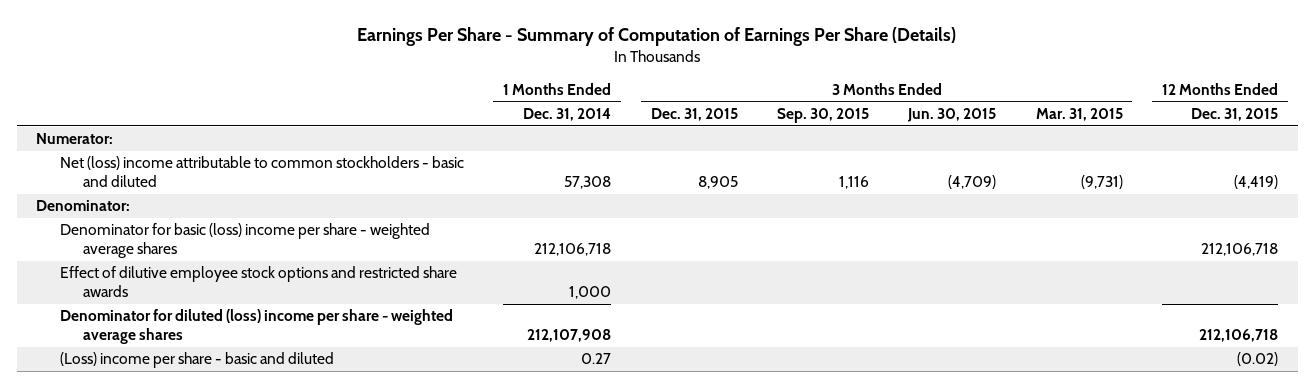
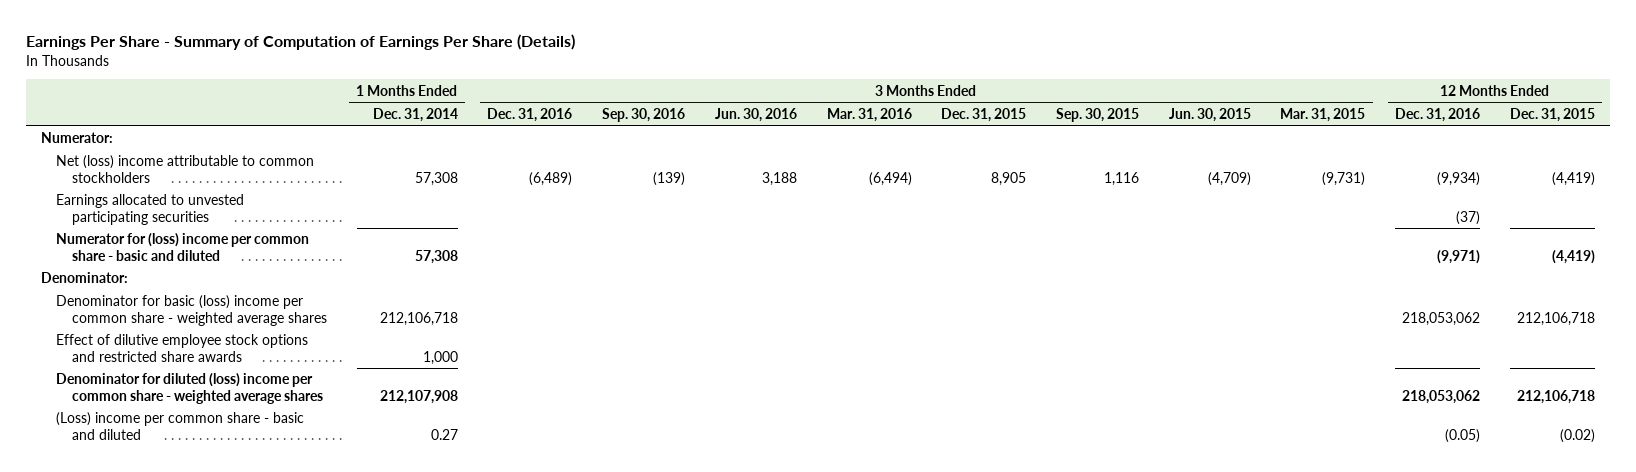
none -> [487,107,573,122] Dec. 31, 2016
none -> [602,107,686,122] Sep. 30, 2016
none -> [714,107,797,122] Jun. 30, 2016
none -> [826,107,912,122] Mar. 31, 2016
none -> [1395,107,1481,122] Dec. 31, 2016
[59,156,464,188] Net (loss) income attributable to common stockholders - basic and diluted -> [56,155,315,183] Net (loss) income attributable to common stockholders
none -> [56,194,245,225] Earnings allocated to unvested participating securities
none -> [56,233,310,261] Numerator for (loss) income per common share - basic and diluted
[59,223,430,259] Denominator for basic (loss) income per share - weighted average shares -> [56,295,327,326] Denominator for basic (loss) income per common share - weighted average shares
[59,309,453,345] Denominator for diluted (loss) income per share - weighted average shares -> [56,373,323,404] Denominator for diluted (loss) income per common share - weighted average shares
[59,352,334,369] (Loss) income per share - basic and diluted -> [56,412,305,440] (Loss) income per common share - basic and diluted

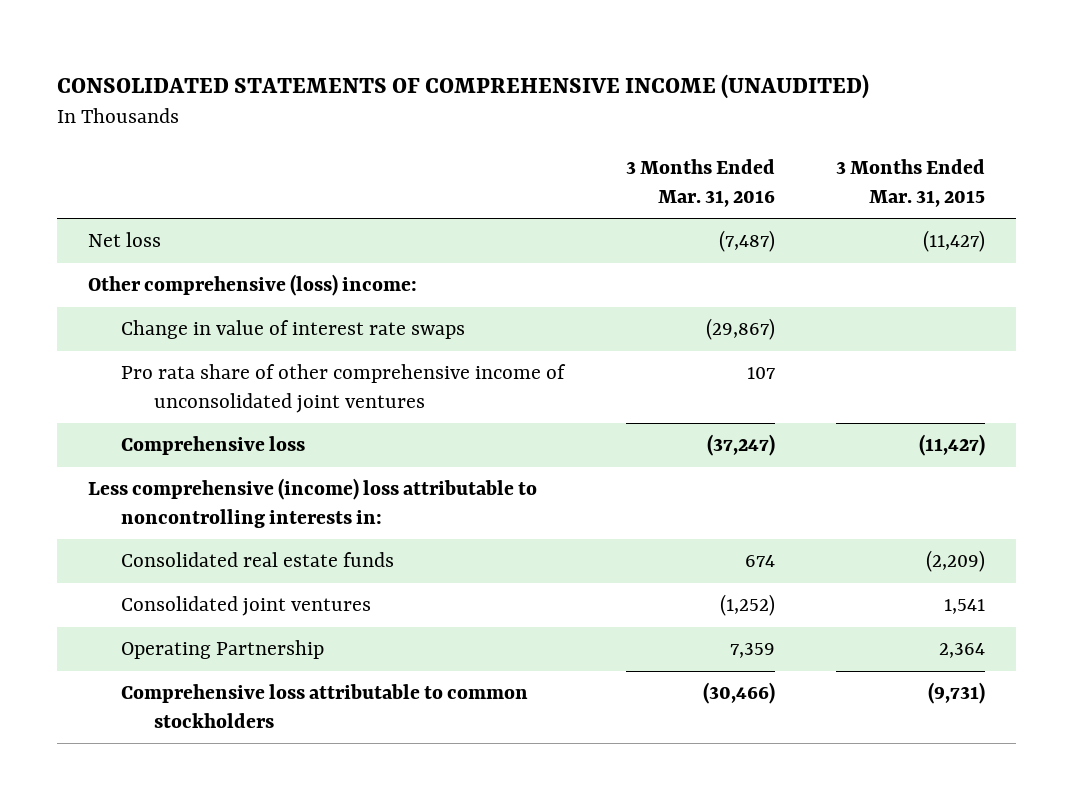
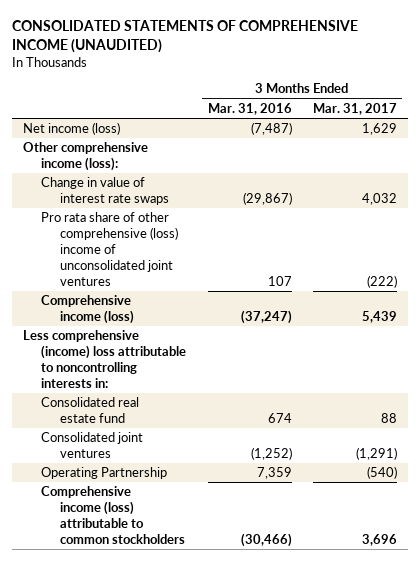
[836,159,986,207] 3 Months Ended Mar. 31, 2015 -> none
none -> [313,102,398,115] Mar. 31, 2017
[88,232,162,248] Net loss -> [22,122,120,136] Net income (loss)
[88,274,418,297] Other comprehensive (loss) income: -> [22,142,148,172] Other comprehensive income (loss):
[121,364,567,413] Pro rata share of other comprehensive income of unconsolidated joint ventures -> [41,212,178,286] Pro rata share of other comprehensive (loss) income of unconsolidated joint ventures
[121,436,306,456] Comprehensive loss -> [41,295,134,325] Comprehensive income (loss)
[121,552,395,568] Consolidated real estate funds -> [41,397,140,424] Consolidated real estate fund
[121,684,529,728] Comprehensive loss attributable to common stockholders -> [41,486,185,544] Comprehensive income (loss) attributable to common stockholders

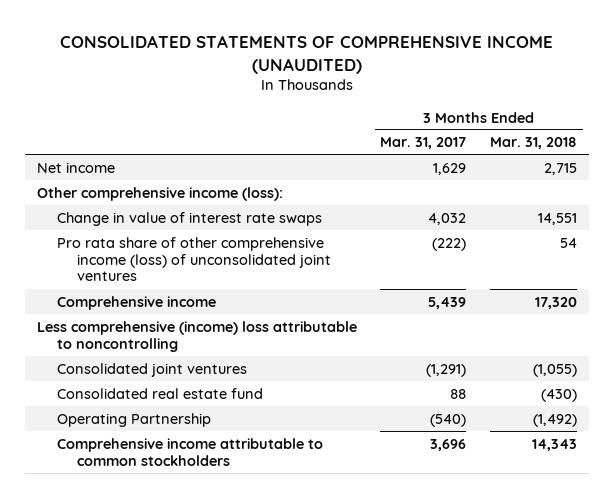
[207,102,292,115] Mar. 31, 2016 -> none
none -> [489,137,577,150] Mar. 31, 2018
[22,122,120,136] Net income (loss) -> [37,161,116,173] Net income
[41,212,178,286] Pro rata share of other comprehensive (loss) income of unconsolidated joint ventures -> [57,236,332,282] Pro rata share of other comprehensive income (loss) of unconsolidated joint ventures
[41,295,134,325] Comprehensive income (loss) -> [57,295,217,310] Comprehensive income
[22,330,187,388] Less comprehensive (income) loss attributable to noncontrolling interests in: -> [37,320,358,352] Less comprehensive (income) loss attributable to noncontrolling
[41,397,140,424] Consolidated real estate fund -> [57,387,264,399] Consolidated real estate fund
[41,486,185,544] Comprehensive income (loss) attributable to common stockholders -> [57,437,324,466] Comprehensive income attributable to common stockholders

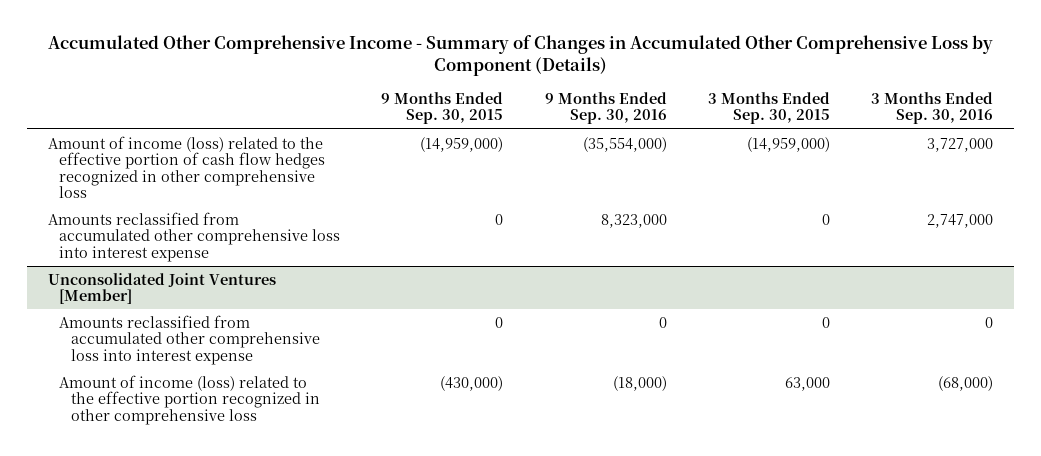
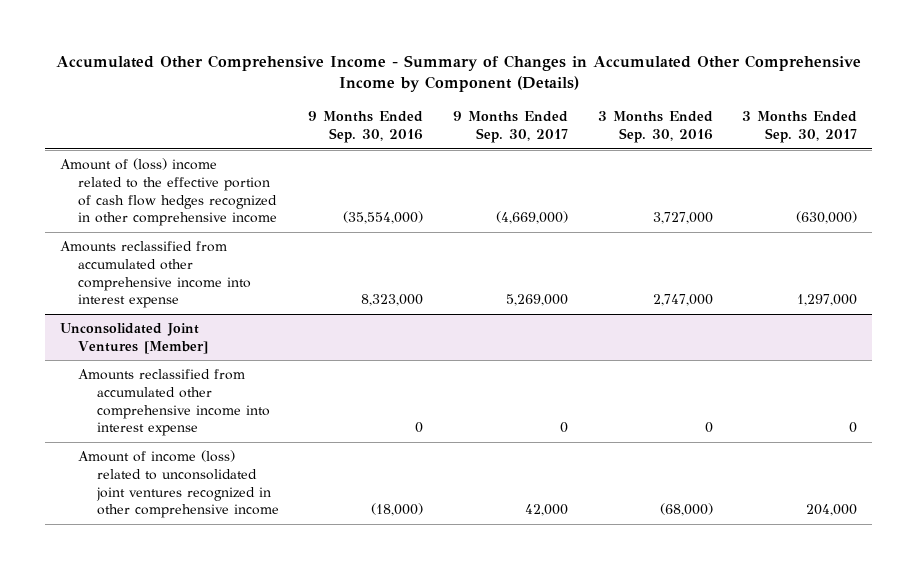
[47,35,993,77] Accumulated Other Comprehensive Income - Summary of Changes in Accumulated Other Comprehensive Loss by Component (Details) -> [55,54,861,93] Accumulated Other Comprehensive Income - Summary of Changes in Accumulated Other Comprehensive Income by Component (Details)
[381,92,504,125] 9 Months Ended Sep. 30, 2015 -> none
[708,92,831,125] 3 Months Ended Sep. 30, 2015 -> none
none -> [452,111,568,144] 9 Months Ended Sep. 30, 2017
none -> [742,111,858,144] 3 Months Ended Sep. 30, 2017
[47,135,326,198] Amount of income (loss) related to the effective portion of cash flow hedges recognized in other comprehensive loss -> [59,158,278,227] Amount of (loss) income related to the effective portion of cash flow hedges recognized in other comprehensive income
[47,211,341,262] Amounts reclassified from accumulated other comprehensive loss into interest expense -> [59,241,252,309] Amounts reclassified from accumulated other comprehensive income into interest expense
[59,314,320,365] Amounts reclassified from accumulated other comprehensive loss into interest expense -> [78,369,270,437] Amounts reclassified from accumulated other comprehensive income into interest expense
[59,374,320,425] Amount of income (loss) related to the effective portion recognized in other comprehensive loss -> [78,450,279,519] Amount of income (loss) related to unconsolidated joint ventures recognized in other comprehensive income

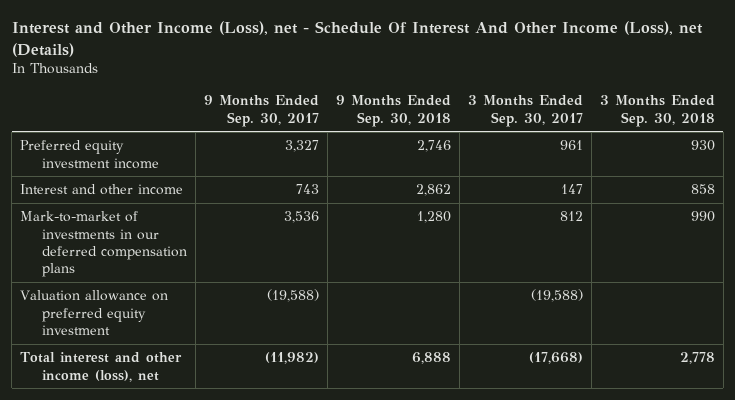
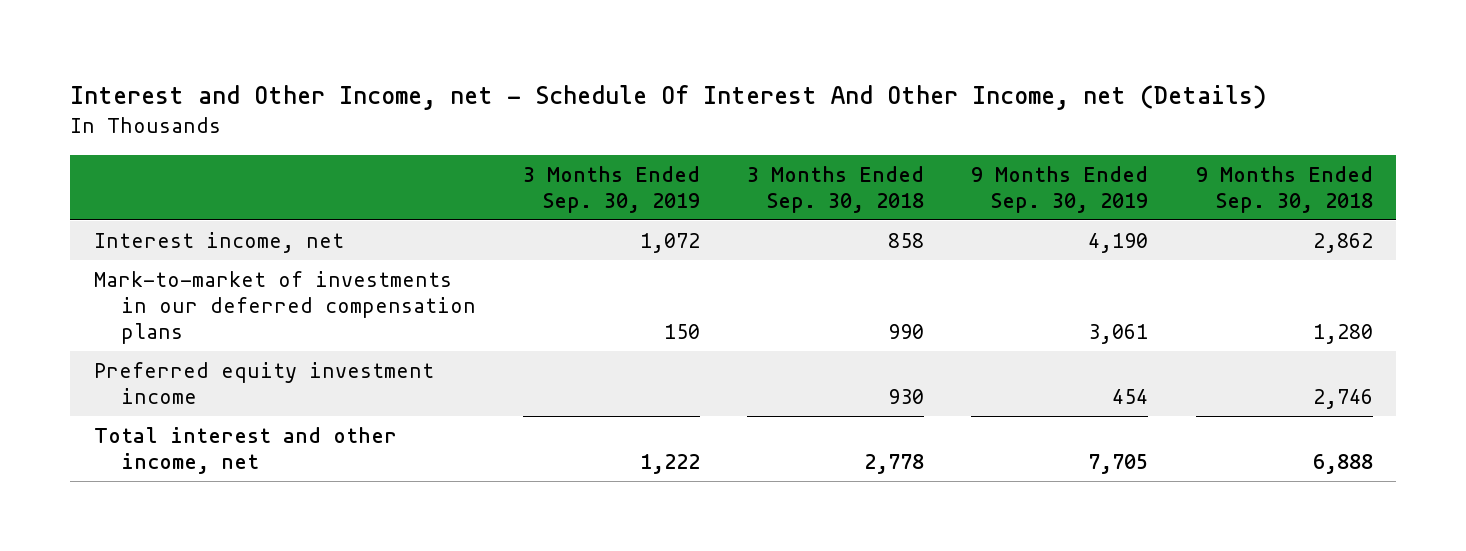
[11,21,703,57] Interest and Other Income (Loss), net - Schedule Of Interest And Other Income (Loss), net (Details) -> [70,84,1268,110] Interest and Other Income, net - Schedule Of Interest And Other Income, net (Details)
[204,95,320,127] 9 Months Ended Sep. 30, 2017 -> none
[467,95,583,127] 3 Months Ended Sep. 30, 2017 -> none
none -> [523,166,701,213] 3 Months Ended Sep. 30, 2019
none -> [971,166,1149,213] 9 Months Ended Sep. 30, 2019
[20,184,184,196] Interest and other income -> [93,232,344,254] Interest income, net
[20,290,169,335] Valuation allowance on preferred equity investment -> none
[20,140,160,169] Preferred equity investment income -> [93,362,434,404] Preferred equity investment income
[20,352,183,382] Total interest and other income (loss), net -> [93,427,397,474] Total interest and other income, net

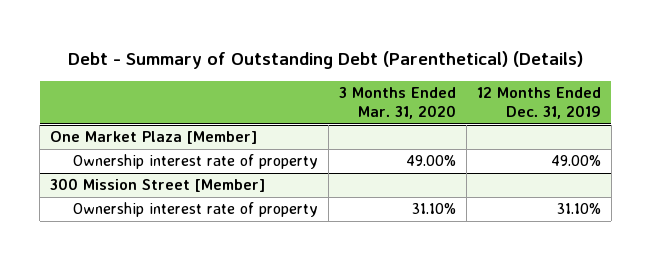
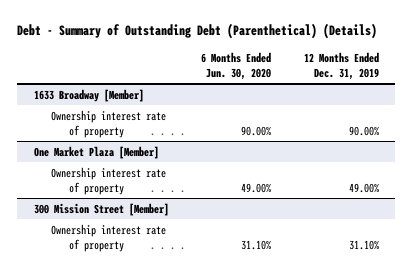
[339,87,457,120] 3 Months Ended Mar. 31, 2020 -> none
none -> [201,51,272,80] 6 Months Ended Jun. 30, 2020
none -> [33,88,144,102] 1633 Broadway [Member]
none -> [51,109,167,138] Ownership interest rate of property

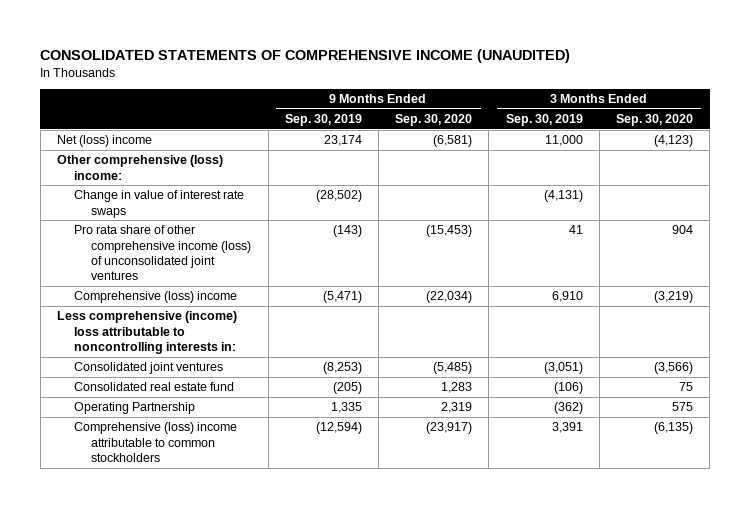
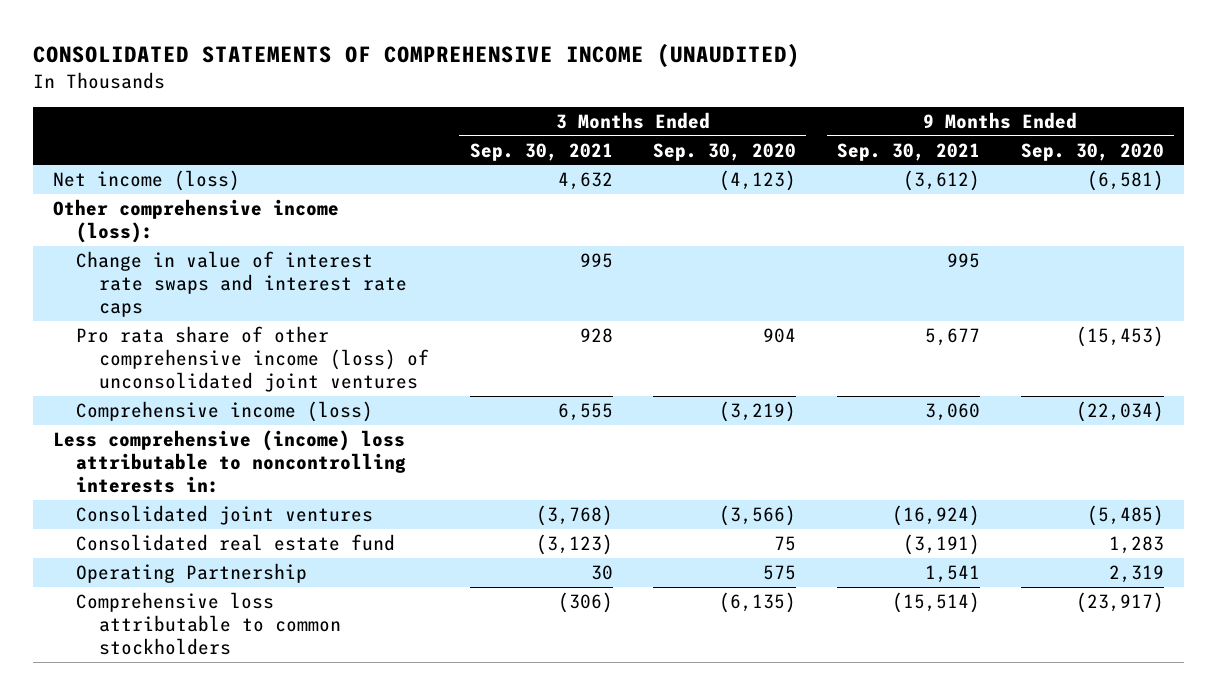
[284,113,362,126] Sep. 30, 2019 -> none
[505,113,583,126] Sep. 30, 2019 -> none
none -> [469,142,613,161] Sep. 30, 2021
none -> [836,142,980,161] Sep. 30, 2021
[57,135,153,148] Net (loss) income -> [53,170,241,192] Net income (loss)
[57,155,224,180] Other comprehensive (loss) income: -> [53,199,340,244] Other comprehensive income (loss):
[74,190,245,218] Change in value of interest rate swaps -> [76,251,407,318] Change in value of interest rate swaps and interest rate caps
[74,291,238,304] Comprehensive (loss) income -> [76,401,374,423] Comprehensive income (loss)
[74,422,238,462] Comprehensive (loss) income attributable to common stockholders -> [76,592,341,656] Comprehensive loss attributable to common stockholders

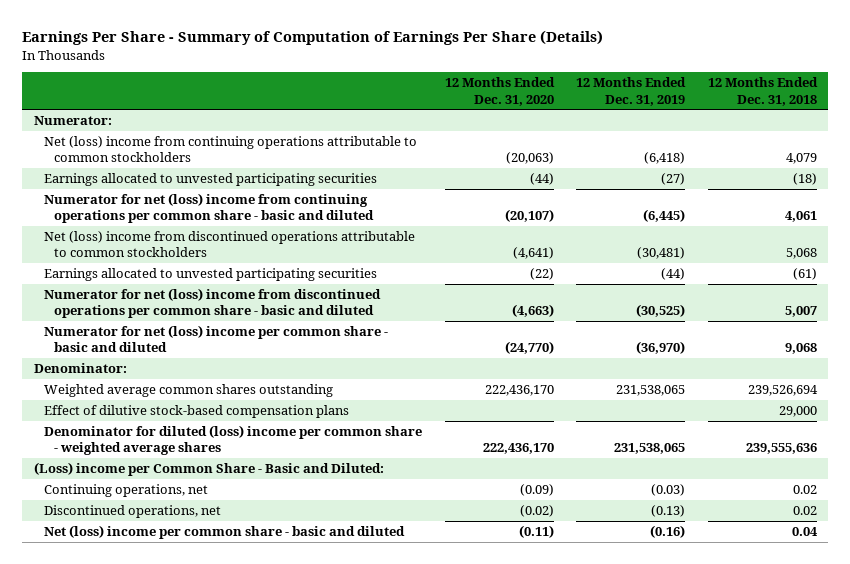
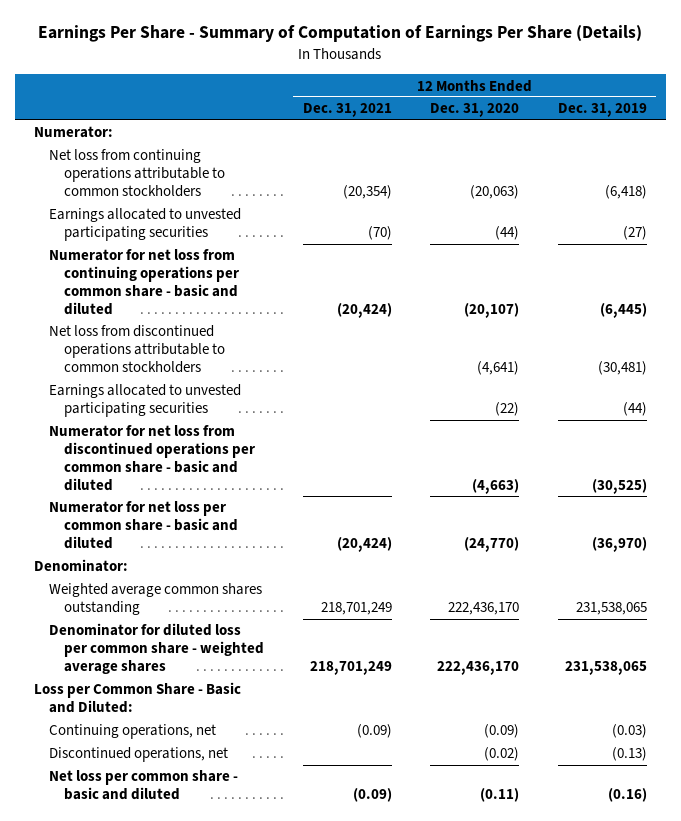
[707,77,818,106] 12 Months Ended Dec. 31, 2018 -> none
none -> [302,103,392,118] Dec. 31, 2021
[43,135,417,163] Net (loss) income from continuing operations attributable to common stockholders -> [49,149,226,198] Net loss from continuing operations attributable to common stockholders
[43,192,375,224] Numerator for net (loss) income from continuing operations per common share - basic and diluted -> [49,249,240,315] Numerator for net loss from continuing operations per common share - basic and diluted
[43,230,415,258] Net (loss) income from discontinued operations attributable to common stockholders -> [49,325,226,374] Net loss from discontinued operations attributable to common stockholders
[43,287,381,319] Numerator for net (loss) income from discontinued operations per common share - basic and diluted -> [49,425,256,491] Numerator for net loss from discontinued operations per common share - basic and diluted
[43,324,388,353] Numerator for net (loss) income per common share - basic and diluted -> [49,501,239,550] Numerator for net loss per common share - basic and diluted
[43,404,349,418] Effect of dilutive stock-based compensation plans -> none
[43,424,422,456] Denominator for diluted (loss) income per common share - weighted average shares -> [49,623,265,675] Denominator for diluted loss per common share - weighted average shares
[33,461,384,476] (Loss) income per Common Share - Basic and Diluted: -> [33,682,241,714] Loss per Common Share - Basic and Diluted:
[43,524,405,539] Net (loss) income per common share - basic and diluted -> [49,770,239,801] Net loss per common share - basic and diluted

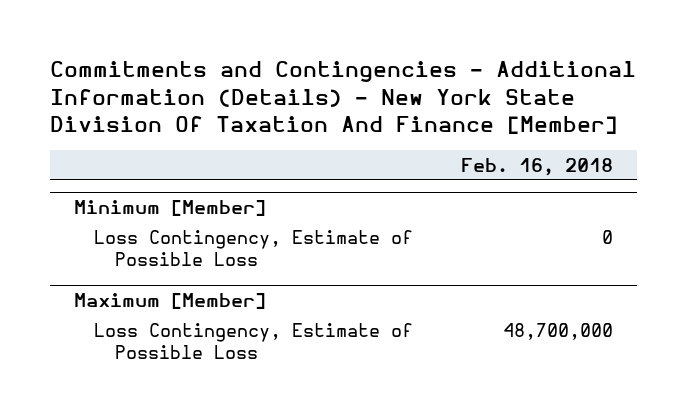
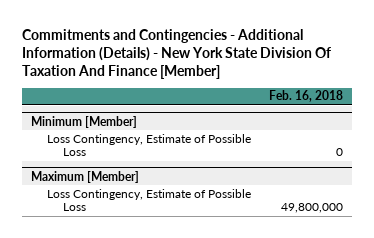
[502,322,613,340] 48,700,000 -> [280,203,343,214] 49,800,000

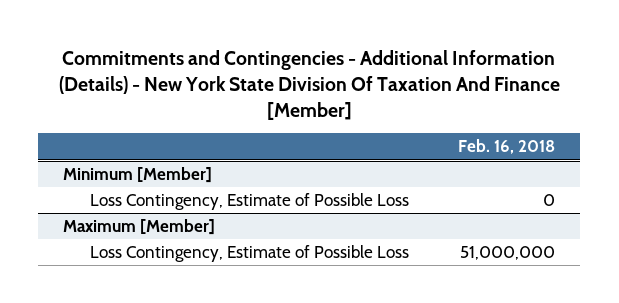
[280,203,343,214] 49,800,000 -> [460,245,556,260] 51,000,000

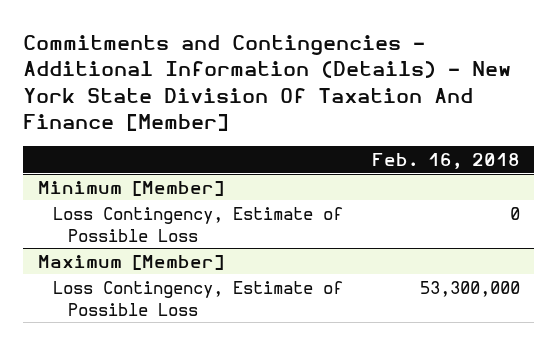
[460,245,556,260] 51,000,000 -> [419,280,520,297] 53,300,000

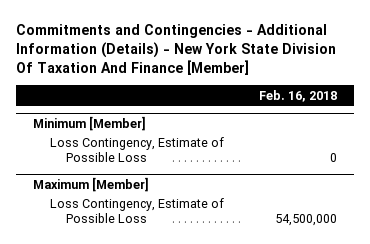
[419,280,520,297] 53,300,000 -> [274,213,337,226] 54,500,000

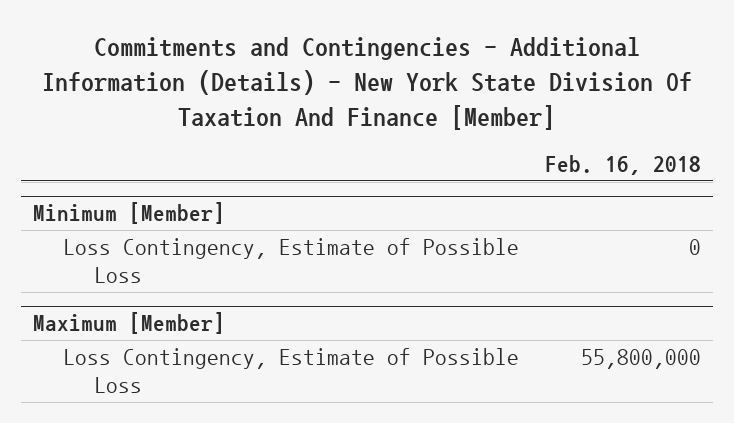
[274,213,337,226] 54,500,000 -> [580,349,701,370] 55,800,000

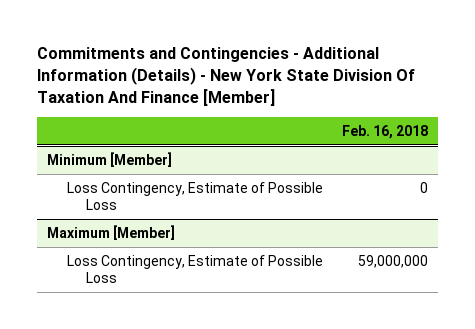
[580,349,701,370] 55,800,000 -> [358,254,429,268] 59,000,000

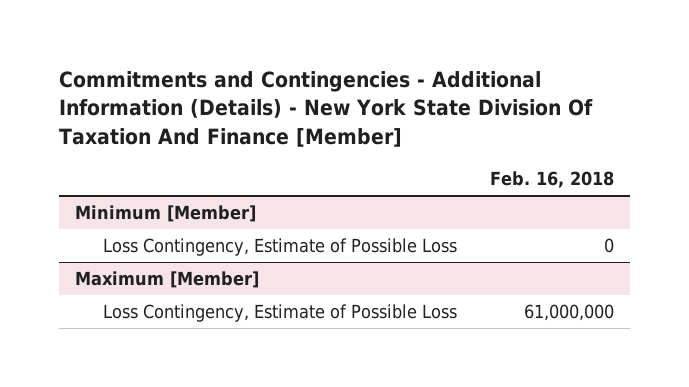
[358,254,429,268] 59,000,000 -> [523,304,614,322] 61,000,000

